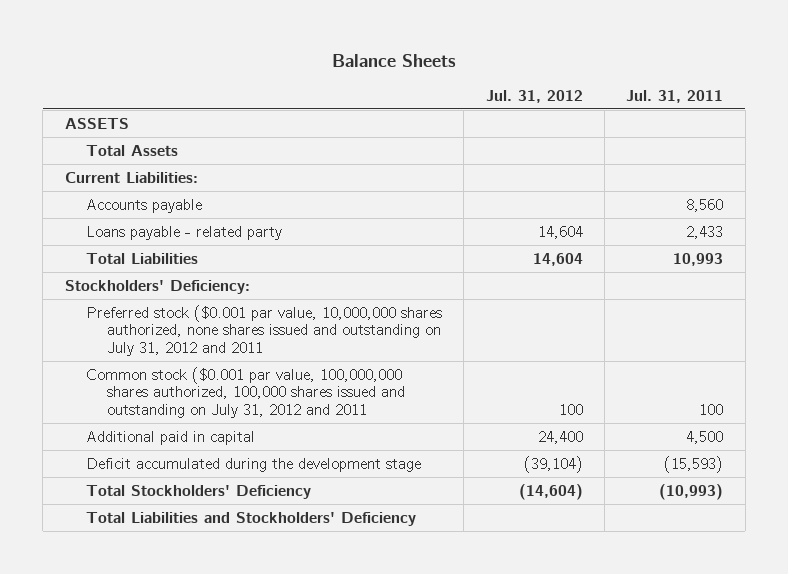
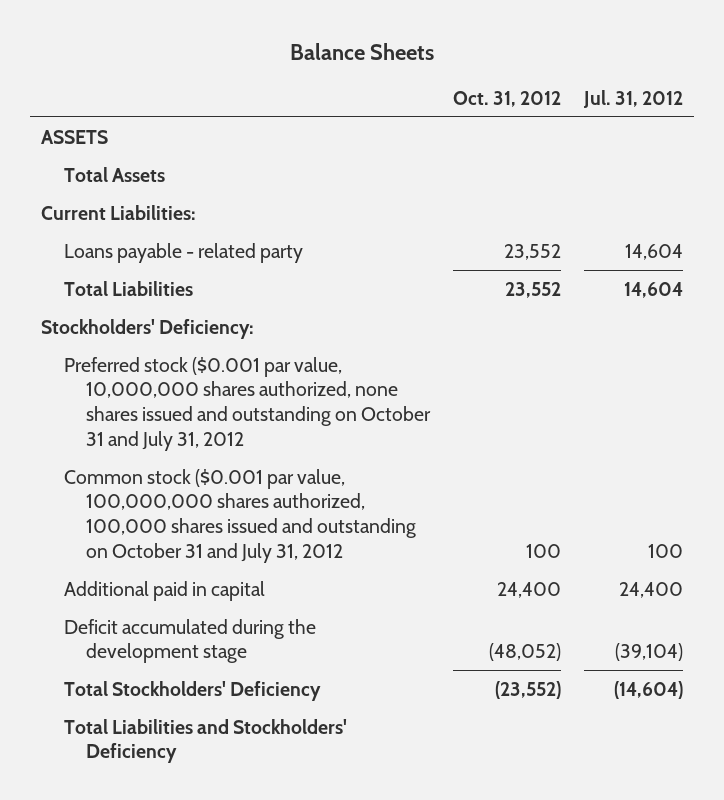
[626,89,724,103] Jul. 31, 2011 -> none
none -> [452,90,561,107] Oct. 31, 2012
[85,198,202,213] Accounts payable -> none
[85,304,442,356] Preferred stock ($0.001 par value, 10,000,000 shares authorized, none shares issued and outstanding on July 31, 2012 and 2011 -> [63,356,431,451] Preferred stock ($0.001 par value, 10,000,000 shares authorized, none shares issued and outstanding on October 31 and July 31, 2012
[85,366,405,418] Common stock ($0.001 par value, 100,000,000 shares authorized, 100,000 shares issued and outstanding on July 31, 2012 and 2011 -> [63,468,416,563] Common stock ($0.001 par value, 100,000,000 shares authorized, 100,000 shares issued and outstanding on October 31 and July 31, 2012

